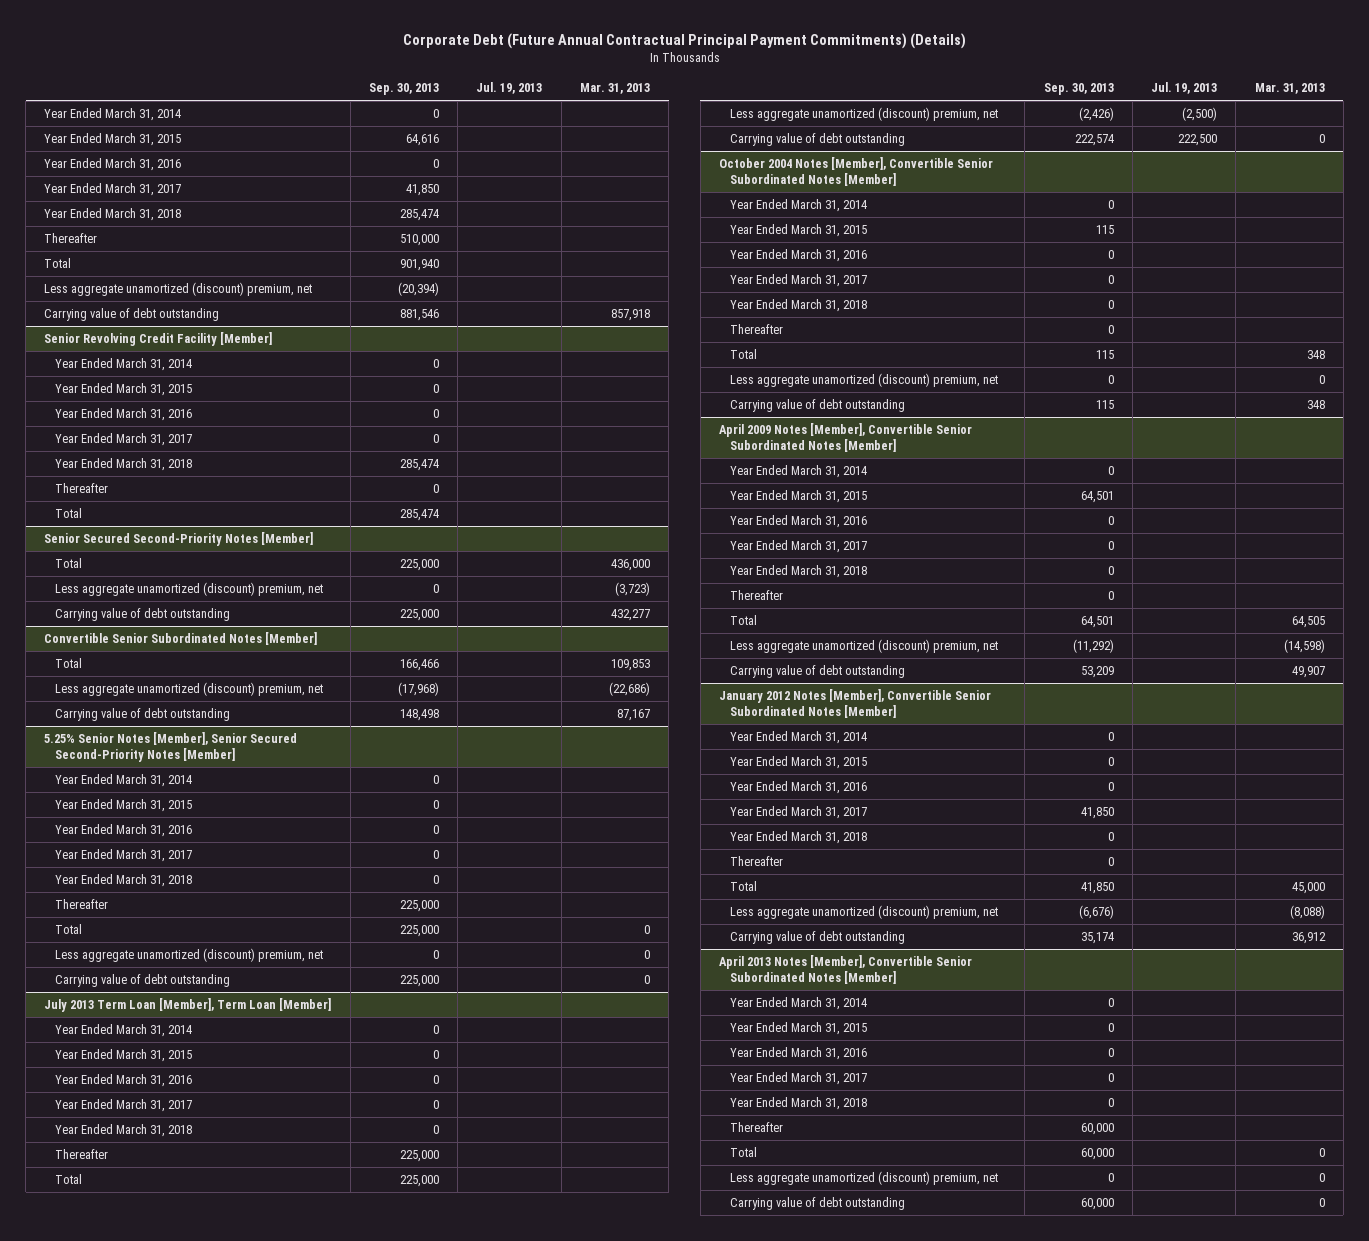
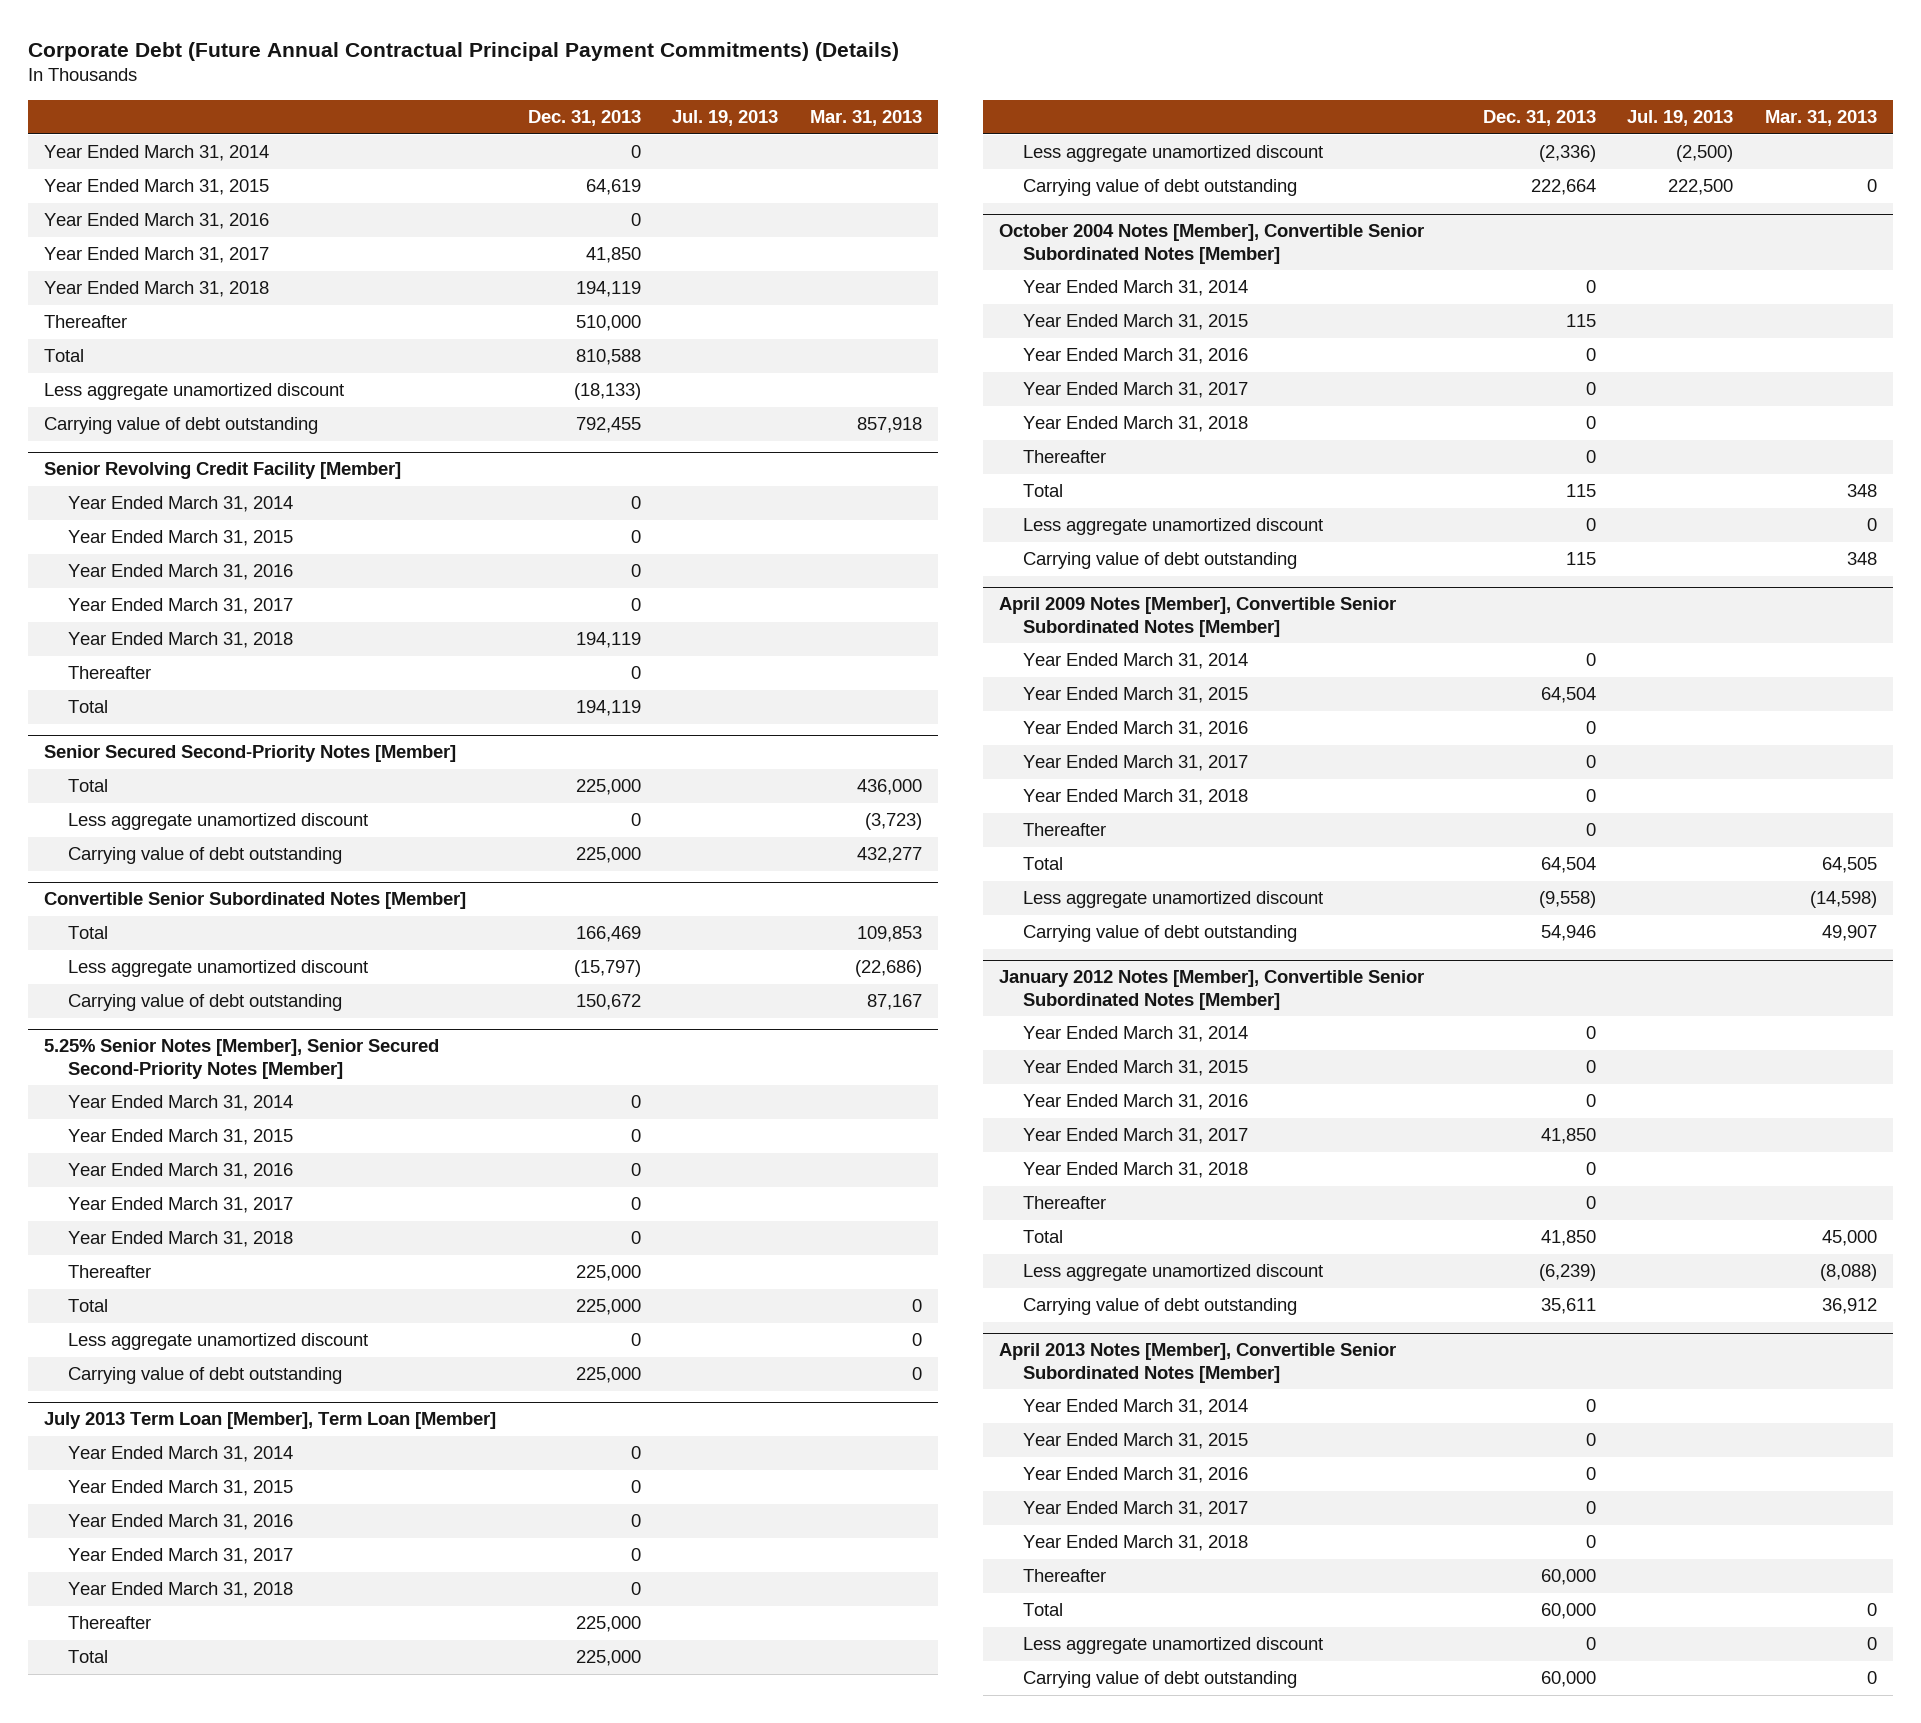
[368,83,439,96] Sep. 30, 2013 -> none
none -> [527,110,641,127] Dec. 31, 2013
[44,282,313,297] Less aggregate unamortized (discount) premium, net -> [44,383,345,401] Less aggregate unamortized discount
[55,582,324,597] Less aggregate unamortized (discount) premium, net -> [67,813,368,831] Less aggregate unamortized discount
[55,682,324,697] Less aggregate unamortized (discount) premium, net -> [67,960,368,978] Less aggregate unamortized discount
[55,948,324,963] Less aggregate unamortized (discount) premium, net -> [67,1333,368,1351] Less aggregate unamortized discount
[730,107,999,122] Less aggregate unamortized (discount) premium, net -> [1022,145,1323,163] Less aggregate unamortized discount
[730,373,999,388] Less aggregate unamortized (discount) premium, net -> [1022,518,1323,536] Less aggregate unamortized discount
[730,639,999,654] Less aggregate unamortized (discount) premium, net -> [1022,891,1323,909] Less aggregate unamortized discount
[730,905,999,920] Less aggregate unamortized (discount) premium, net -> [1022,1264,1323,1282] Less aggregate unamortized discount
[730,1171,999,1186] Less aggregate unamortized (discount) premium, net -> [1022,1637,1323,1655] Less aggregate unamortized discount

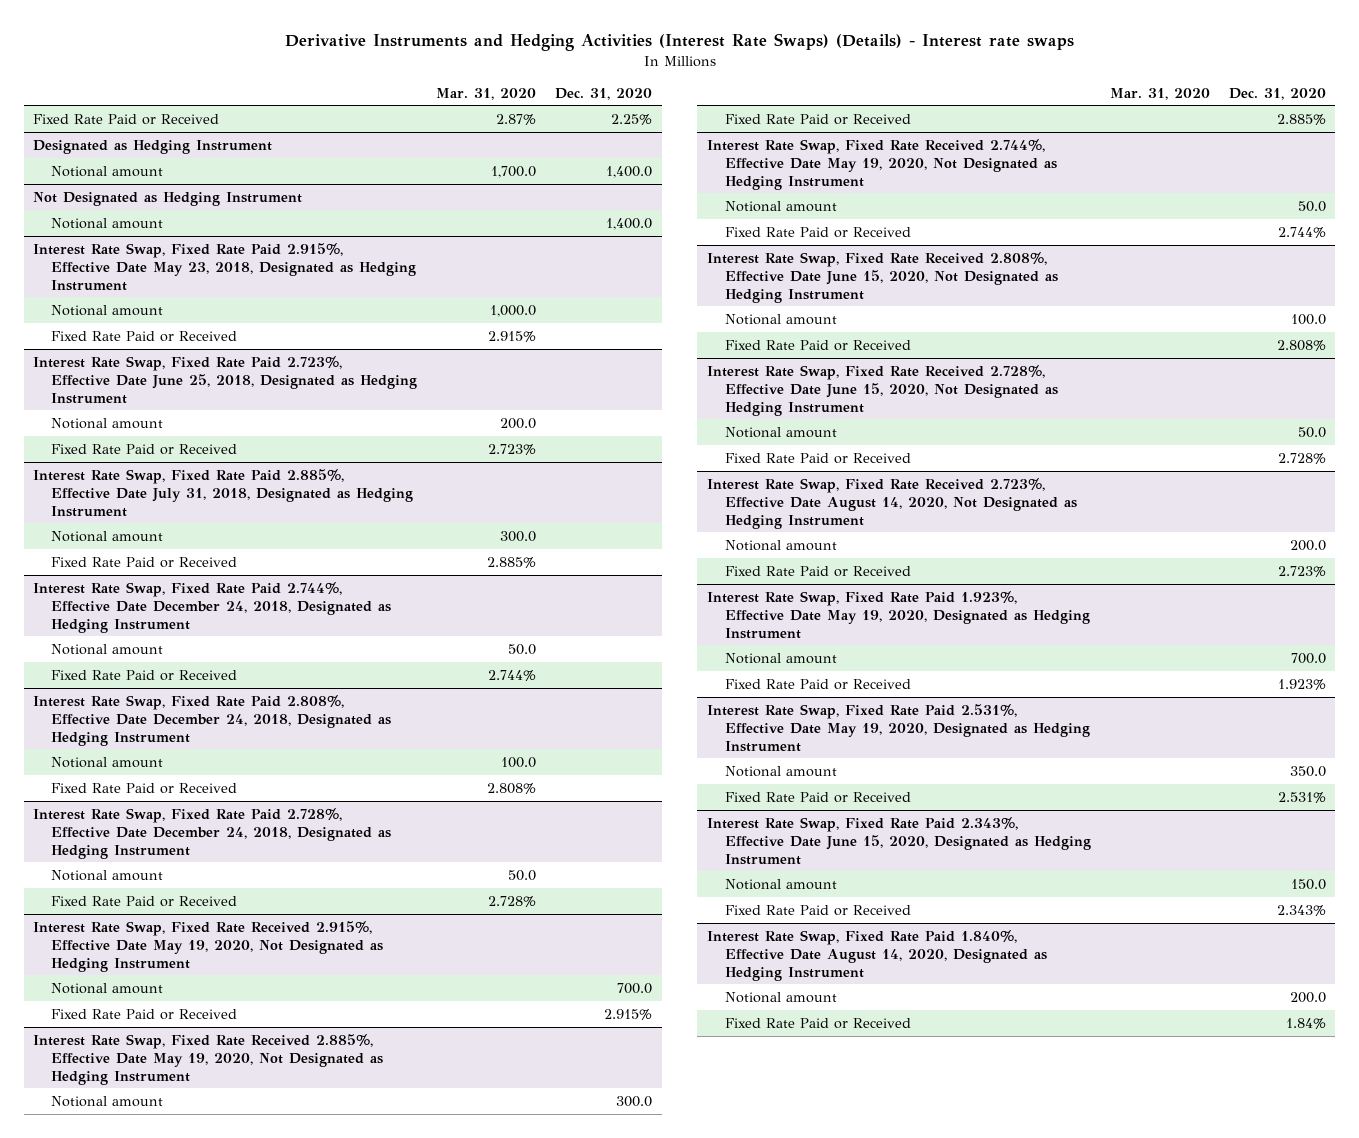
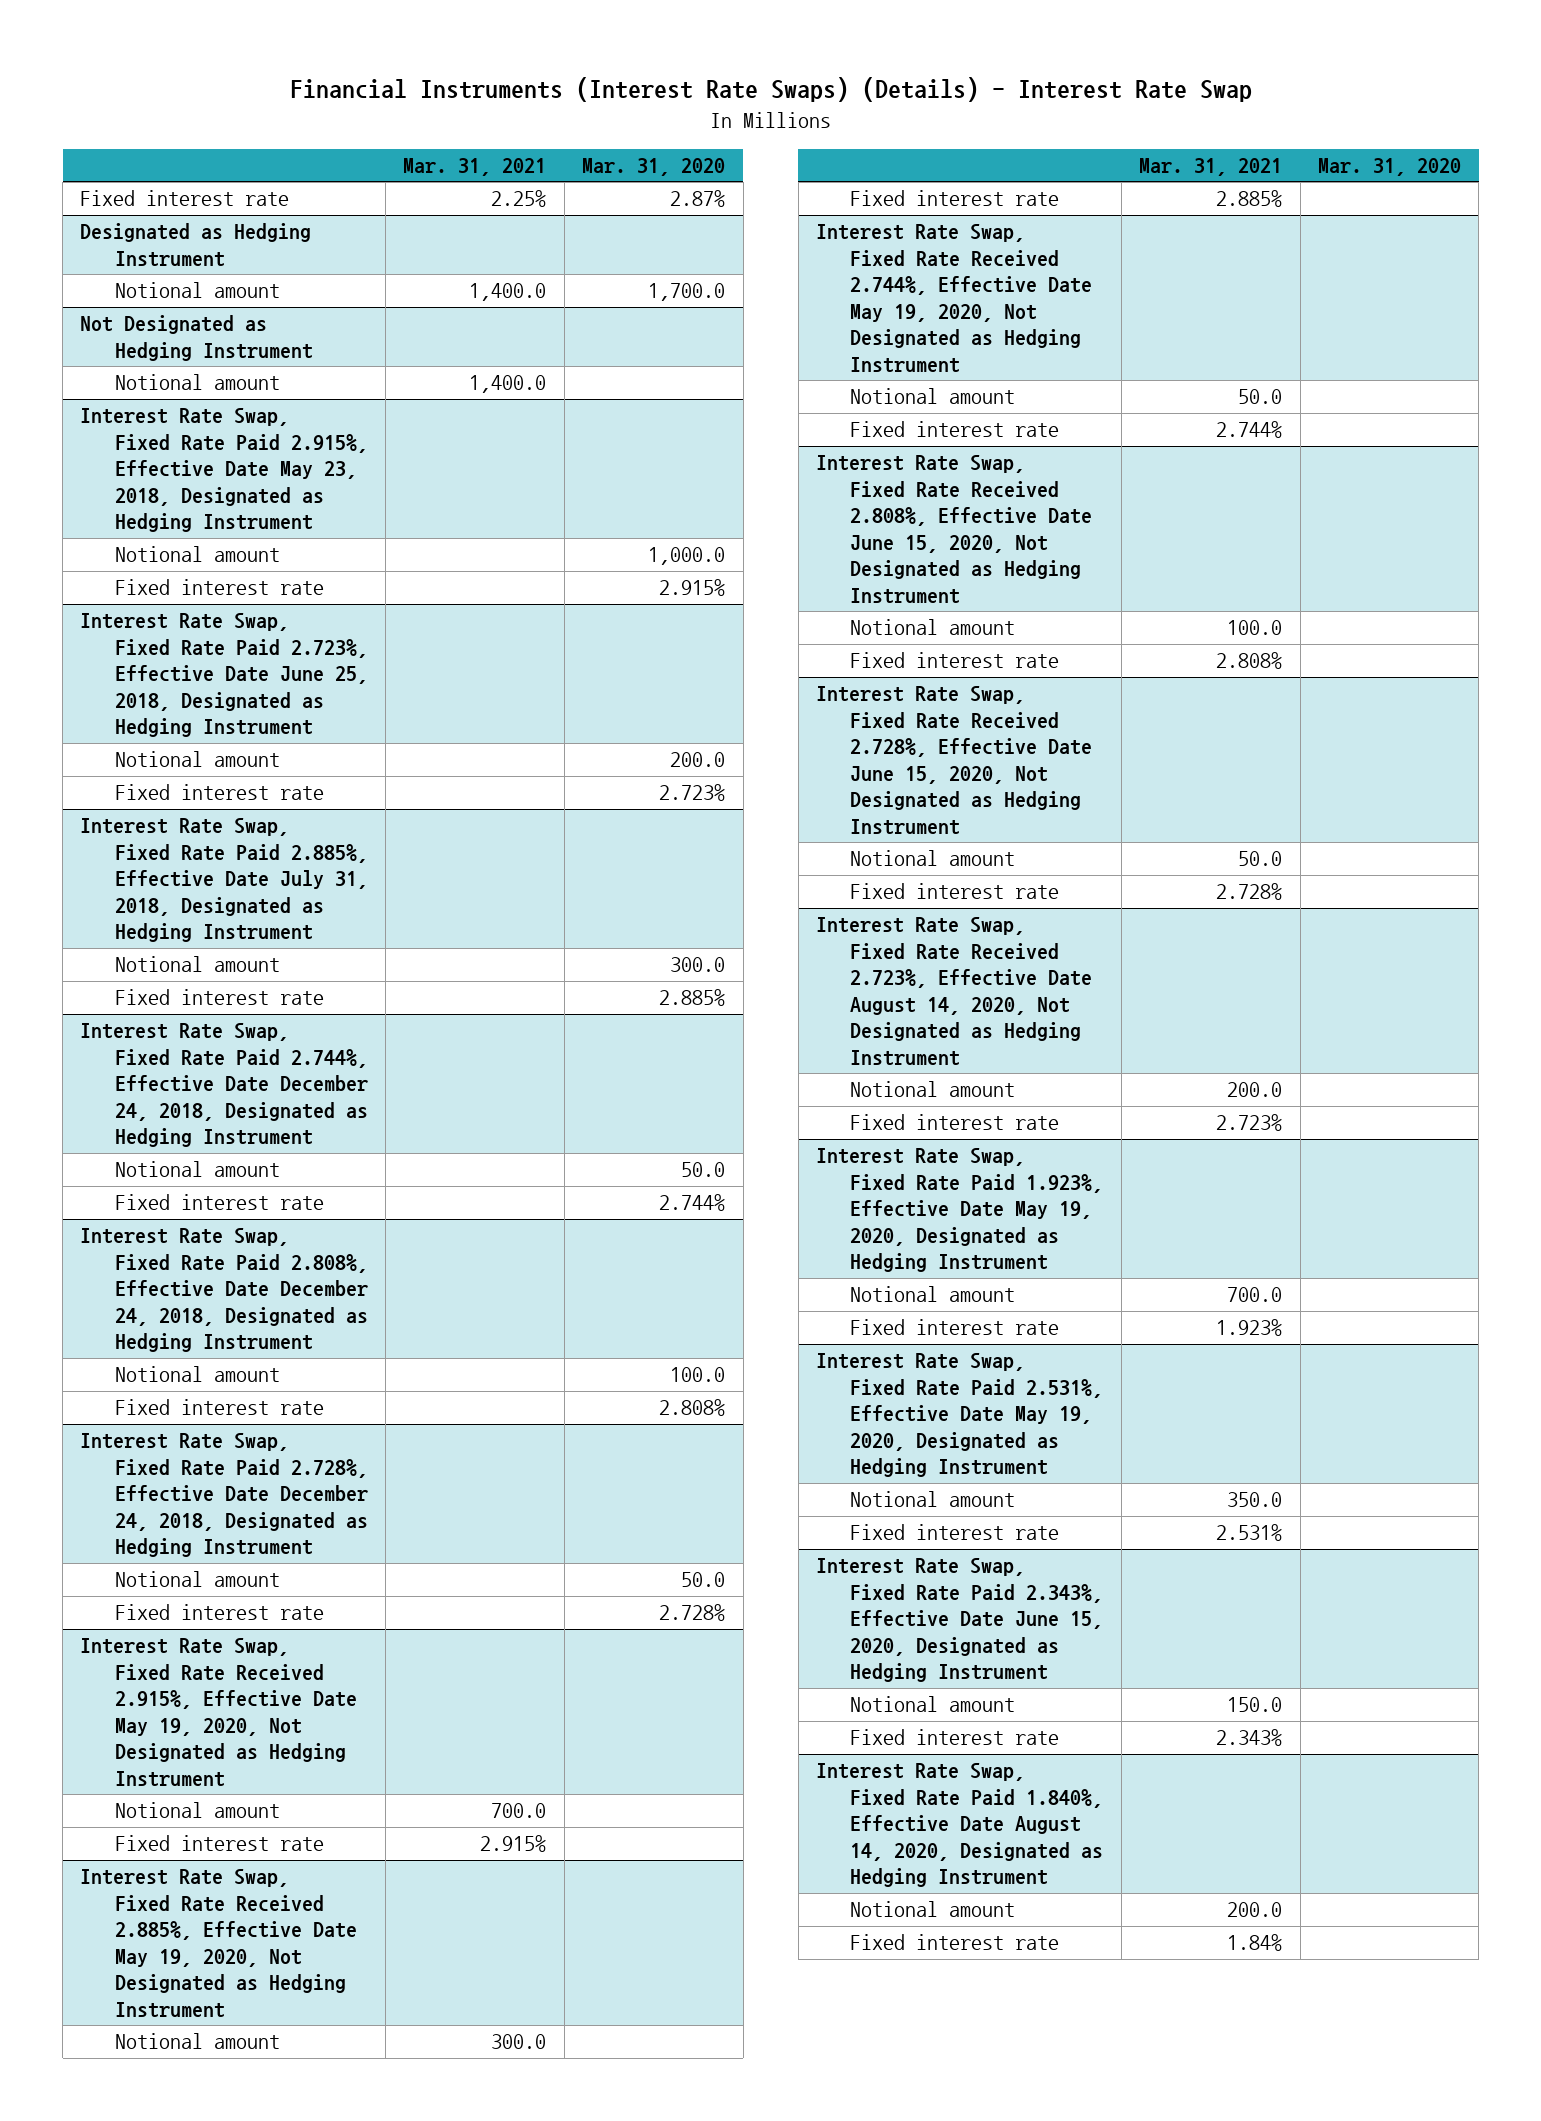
[284,33,1074,52] Derivative Instruments and Hedging Activities (Interest Rate Swaps) (Details) - Interest rate swaps -> [289,76,1252,102] Financial Instruments (Interest Rate Swaps) (Details) - Interest Rate Swap
[555,87,653,100] Dec. 31, 2020 -> none
none -> [403,158,547,177] Mar. 31, 2021
[33,113,220,125] Fixed Rate Paid or Received -> [80,190,290,207] Fixed interest rate
[51,330,238,342] Fixed Rate Paid or Received -> [114,579,324,596] Fixed interest rate
[51,443,238,455] Fixed Rate Paid or Received -> [114,784,324,801] Fixed interest rate
[51,556,238,568] Fixed Rate Paid or Received -> [114,989,324,1006] Fixed interest rate
[51,669,238,681] Fixed Rate Paid or Received -> [114,1194,324,1211] Fixed interest rate
[51,782,238,794] Fixed Rate Paid or Received -> [114,1399,324,1416] Fixed interest rate
[51,895,238,907] Fixed Rate Paid or Received -> [114,1604,324,1621] Fixed interest rate
[51,1008,238,1020] Fixed Rate Paid or Received -> [114,1835,324,1852] Fixed interest rate
[724,113,911,125] Fixed Rate Paid or Received -> [850,190,1060,207] Fixed interest rate
[724,226,911,238] Fixed Rate Paid or Received -> [850,421,1060,438] Fixed interest rate
[724,339,911,351] Fixed Rate Paid or Received -> [850,652,1060,669] Fixed interest rate
[724,452,911,464] Fixed Rate Paid or Received -> [850,883,1060,900] Fixed interest rate
[724,565,911,577] Fixed Rate Paid or Received -> [850,1114,1060,1131] Fixed interest rate
[724,678,911,690] Fixed Rate Paid or Received -> [850,1319,1060,1336] Fixed interest rate
[724,791,911,803] Fixed Rate Paid or Received -> [850,1524,1060,1541] Fixed interest rate
[724,904,911,916] Fixed Rate Paid or Received -> [850,1729,1060,1746] Fixed interest rate
[724,1017,911,1029] Fixed Rate Paid or Received -> [850,1934,1060,1951] Fixed interest rate

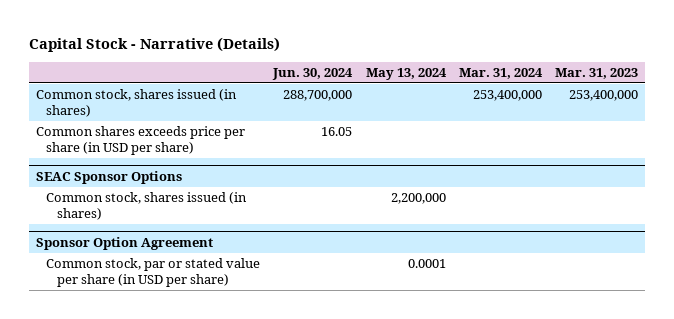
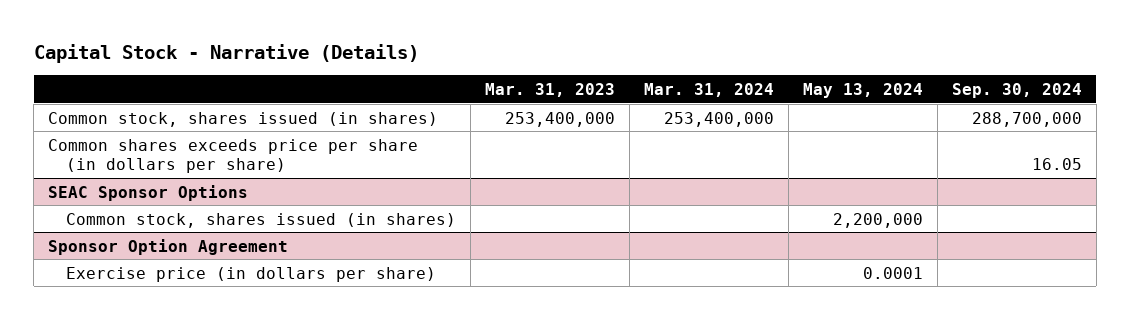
[272,67,354,80] Jun. 30, 2024 -> none
none -> [951,82,1082,98] Sep. 30, 2024
[35,126,245,155] Common shares exceeds price per share (in USD per share) -> [48,138,419,174] Common shares exceeds price per share (in dollars per share)
[46,258,261,287] Common stock, par or stated value per share (in USD per share) -> [65,266,436,282] Exercise price (in dollars per share)

